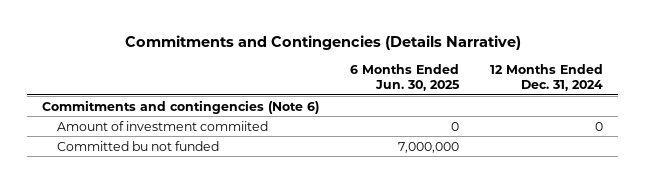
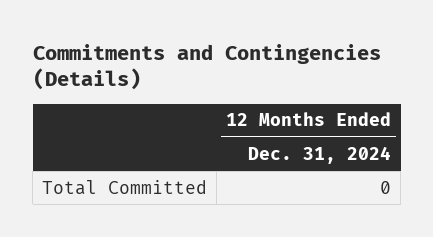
[124,34,521,50] Commitments and Contingencies (Details Narrative) -> [32,43,381,91] Commitments and Contingencies (Details)
[350,63,461,92] 6 Months Ended Jun. 30, 2025 -> none
[42,99,320,114] Commitments and contingencies (Note 6) -> none
[56,140,219,151] Committed bu not funded -> none
[56,120,268,131] Amount of investment commiited -> [42,179,208,195] Total Committed

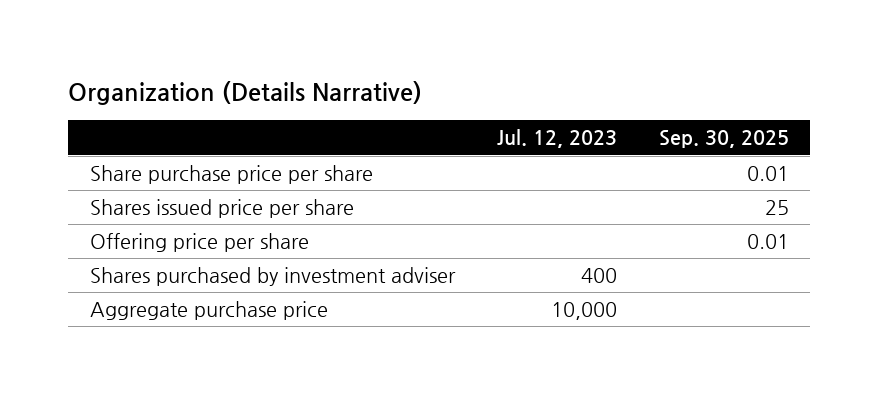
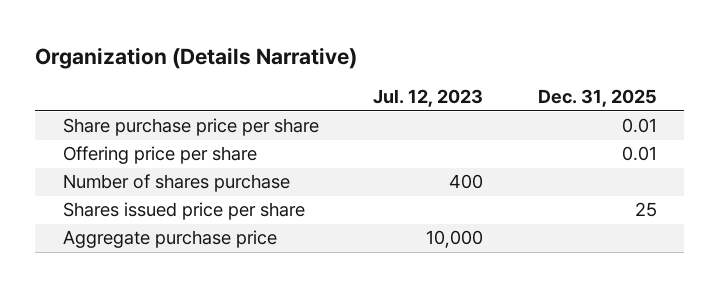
[658,130,789,149] Sep. 30, 2025 -> none
none -> [537,89,657,108] Dec. 31, 2025
[89,267,456,287] Shares purchased by investment adviser -> [62,174,290,193] Number of shares purchase
[89,199,354,219] Shares issued price per share -> [62,202,305,221] Shares issued price per share

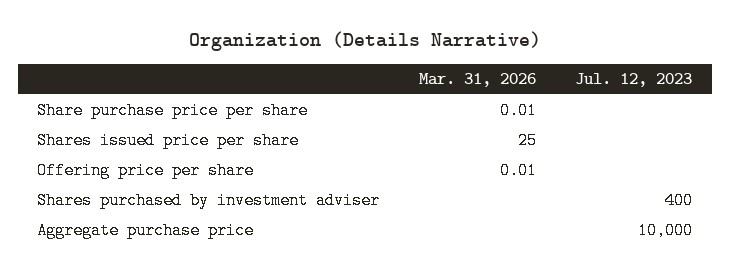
[537,89,657,108] Dec. 31, 2025 -> none
none -> [418,73,536,88] Mar. 31, 2026
[62,174,290,193] Number of shares purchase -> none
[62,146,257,165] Offering price per share -> [37,162,255,180] Offering price per share
none -> [37,192,381,210] Shares purchased by investment adviser

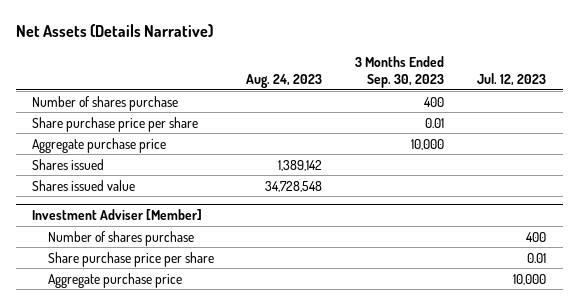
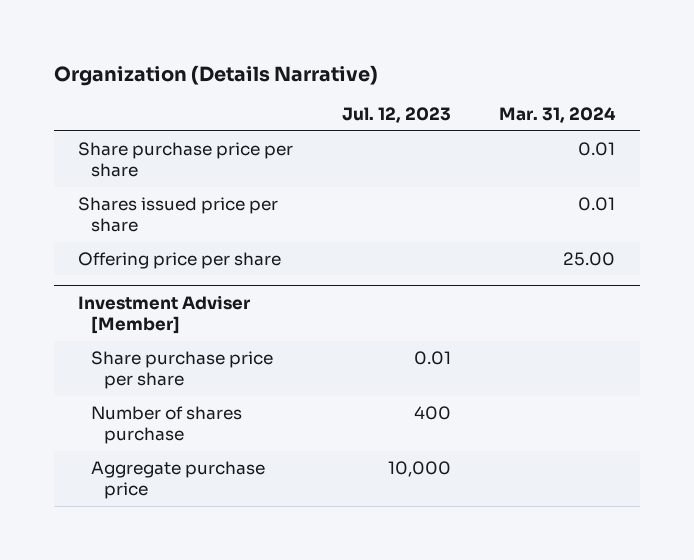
[15,24,213,38] Net Assets (Details Narrative) -> [54,64,379,86] Organization (Details Narrative)
[246,74,323,89] Aug. 24, 2023 -> none
[355,55,445,89] 3 Months Ended Sep. 30, 2023 -> none
none -> [499,107,617,124] Mar. 31, 2024
[32,95,179,111] Number of shares purchase -> none
[32,137,167,153] Aggregate purchase price -> none
[32,158,105,170] Shares issued -> none
[32,179,136,191] Shares issued value -> none
none -> [78,196,279,233] Shares issued price per share
none -> [78,251,282,269] Offering price per share
[47,230,194,246] Number of shares purchase -> [91,405,243,445] Number of shares purchase

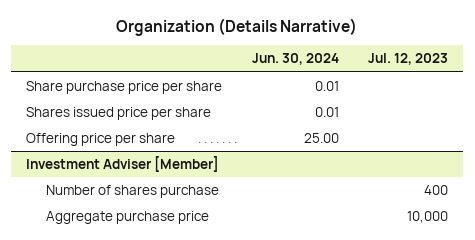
[499,107,617,124] Mar. 31, 2024 -> none
none -> [251,53,339,66] Jun. 30, 2024
[91,350,274,390] Share purchase price per share -> none

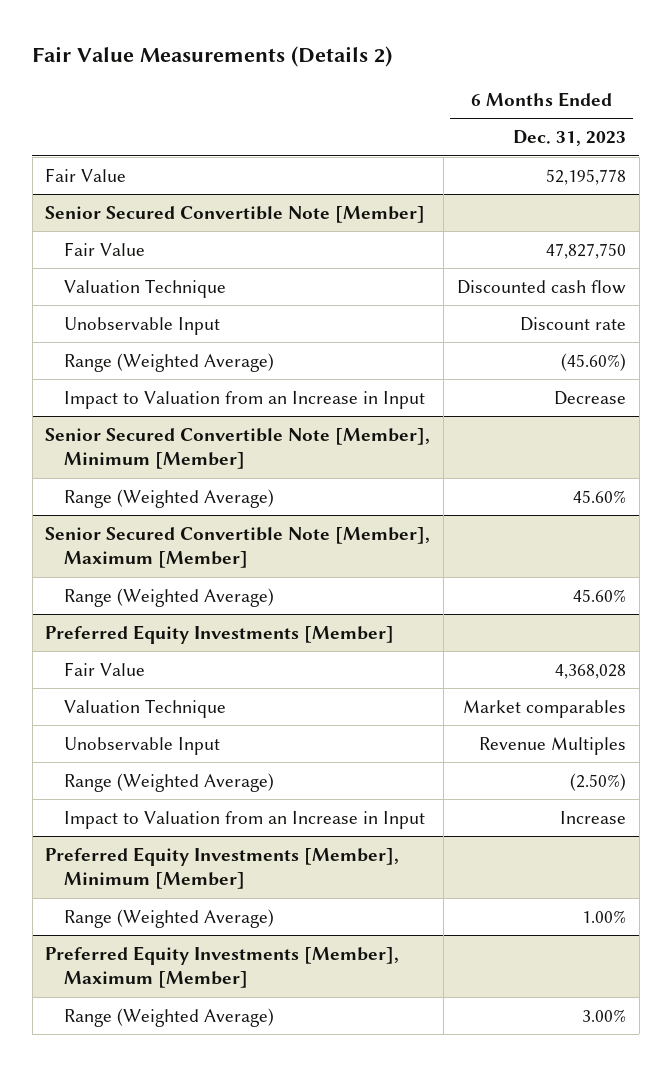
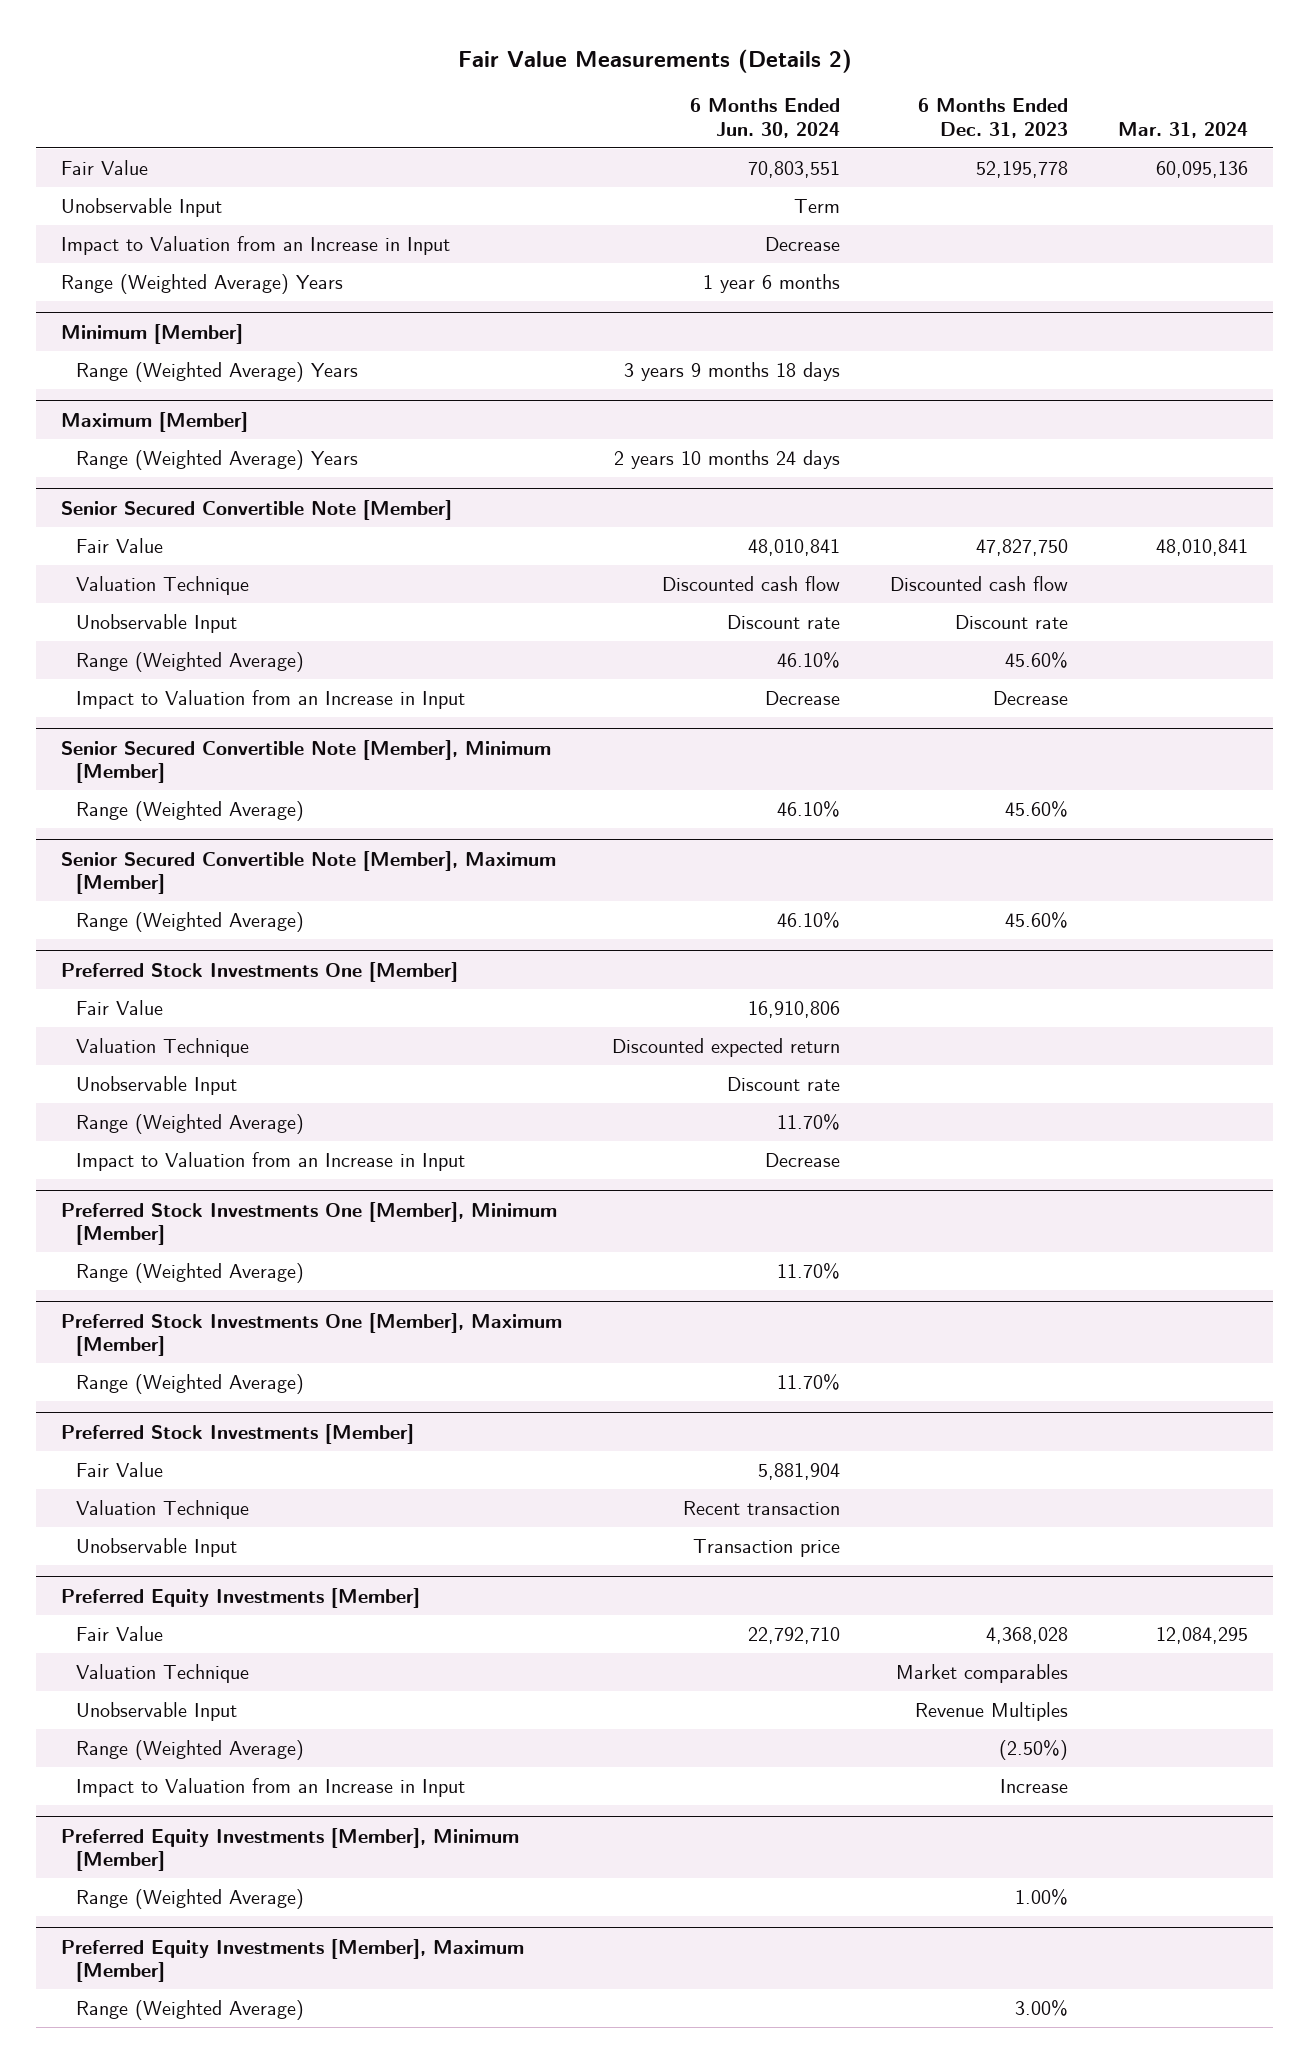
none -> [689,98,840,138] 6 Months Ended Jun. 30, 2024
none -> [1118,121,1249,138] Mar. 31, 2024
none -> [60,197,222,217] Unobservable Input
none -> [60,235,450,255] Impact to Valuation from an Increase in Input
none -> [60,273,343,294] Range (Weighted Average) Years
none -> [60,323,243,344] Minimum [Member]
none -> [76,361,359,382] Range (Weighted Average) Years
none -> [60,411,248,432] Maximum [Member]
none -> [76,449,359,470] Range (Weighted Average) Years
[561,352,627,371] (45.60%) -> [1005,651,1069,668] 45.60%
none -> [60,961,458,982] Preferred Stock Investments One [Member]
none -> [76,999,164,1015] Fair Value
none -> [76,1037,250,1057] Valuation Technique
none -> [76,1075,238,1095] Unobservable Input
none -> [76,1113,305,1134] Range (Weighted Average)
none -> [76,1151,466,1171] Impact to Valuation from an Increase in Input
none -> [60,1201,557,1245] Preferred Stock Investments One [Member], Minimum [Member]
none -> [76,1262,305,1283] Range (Weighted Average)
none -> [60,1312,562,1356] Preferred Stock Investments One [Member], Maximum [Member]
none -> [76,1373,305,1394] Range (Weighted Average)
none -> [60,1423,414,1444] Preferred Stock Investments [Member]
none -> [76,1461,164,1477] Fair Value
none -> [76,1499,250,1519] Valuation Technique
none -> [76,1537,238,1557] Unobservable Input

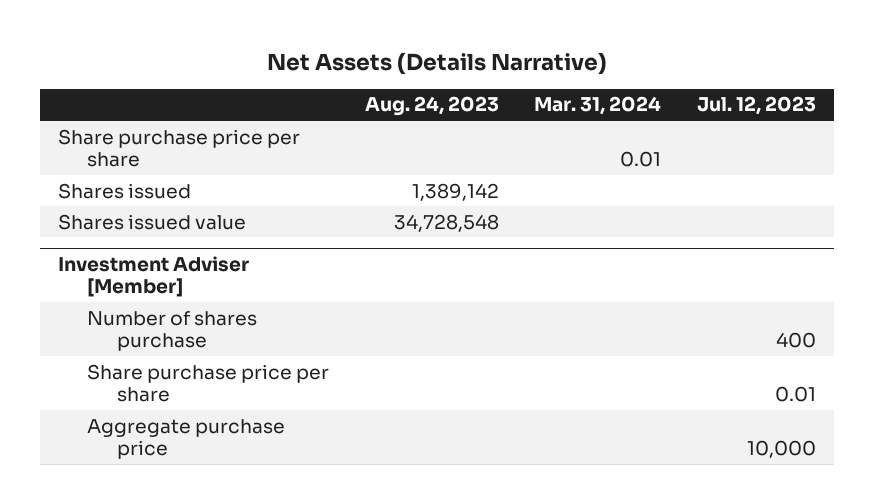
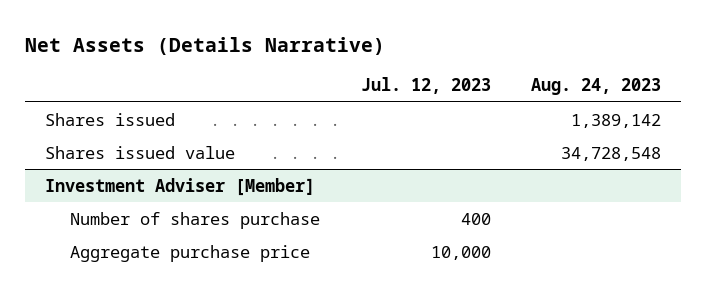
[534,96,662,116] Mar. 31, 2024 -> none
[57,128,300,168] Share purchase price per share -> none
[87,363,330,403] Share purchase price per share -> none

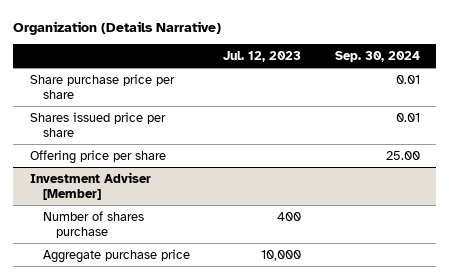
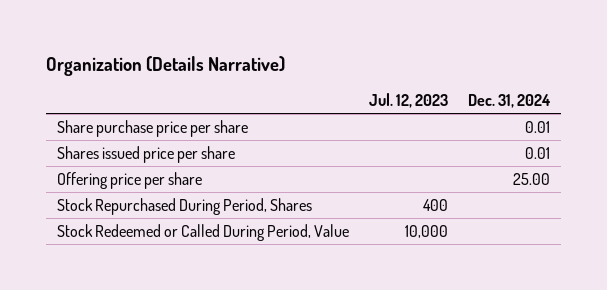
[334,50,420,62] Sep. 30, 2024 -> none
none -> [468,94,552,109] Dec. 31, 2024
[29,171,151,200] Investment Adviser [Member] -> none
[42,210,144,238] Number of shares purchase -> none
[42,248,190,263] Aggregate purchase price -> none
none -> [56,197,312,215] Stock Repurchased During Period, Shares
none -> [56,223,349,241] Stock Redeemed or Called During Period, Value

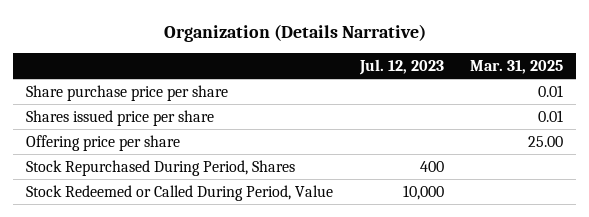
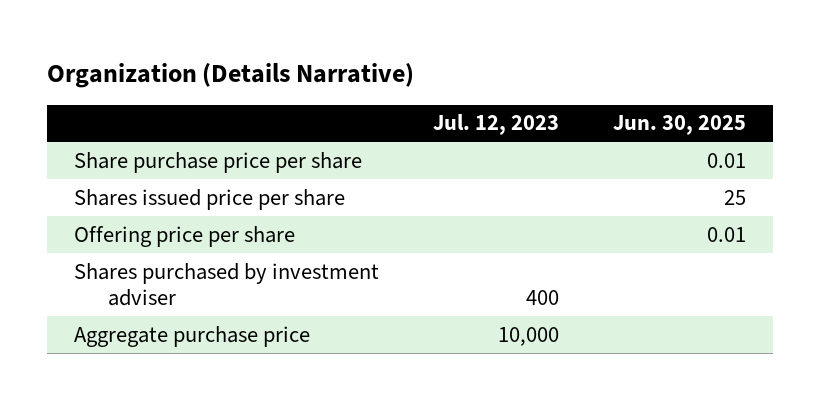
[469,59,563,74] Mar. 31, 2025 -> none
none -> [613,115,747,136] Jun. 30, 2025
[26,159,296,176] Stock Repurchased During Period, Shares -> [73,262,379,306] Shares purchased by investment adviser
[26,184,334,201] Stock Redeemed or Called During Period, Value -> [73,325,310,347] Aggregate purchase price

